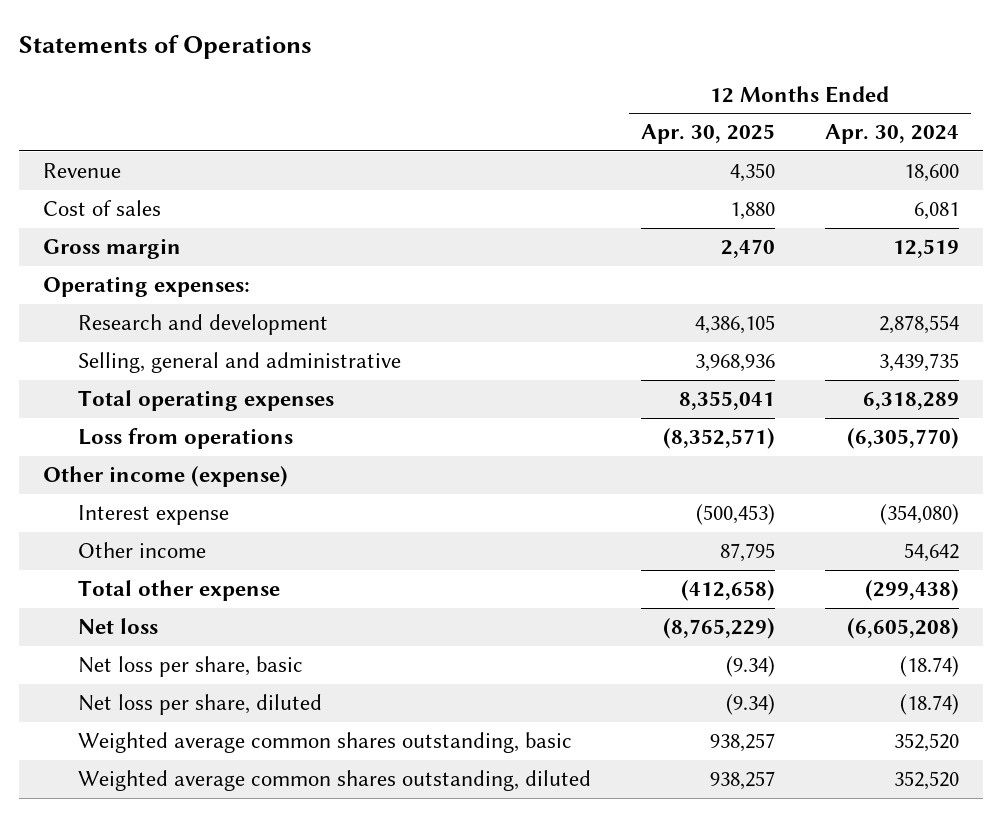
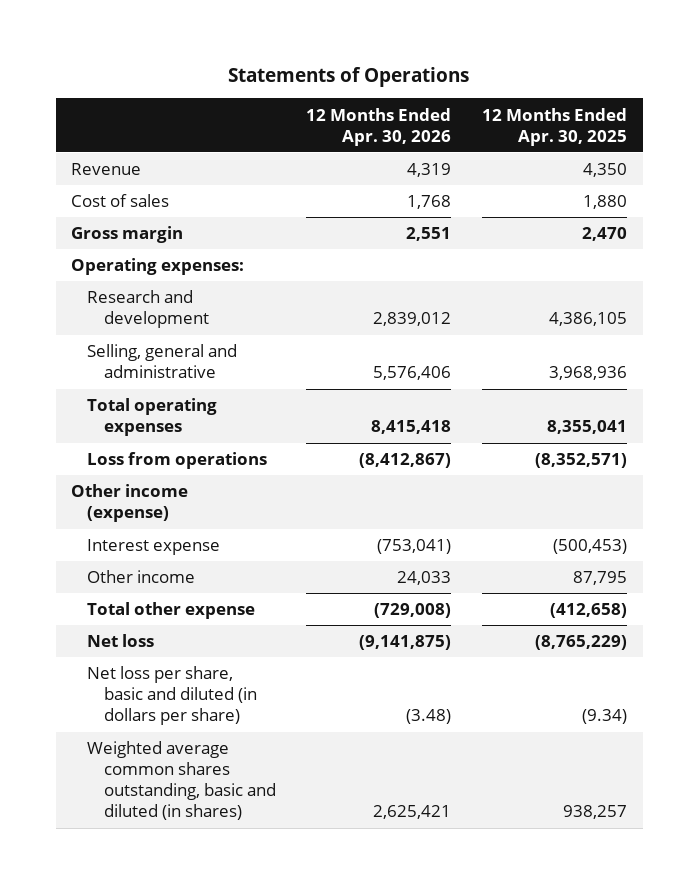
[824,124,959,145] Apr. 30, 2024 -> none
none -> [306,107,452,146] 12 Months Ended Apr. 30, 2026
[78,694,323,716] Net loss per share, diluted -> none
[78,770,592,792] Weighted average common shares outstanding, diluted -> none
[78,656,304,678] Net loss per share, basic -> [87,666,257,726] Net loss per share, basic and diluted (in dollars per share)
[78,732,573,754] Weighted average common shares outstanding, basic -> [87,741,276,821] Weighted average common shares outstanding, basic and diluted (in shares)

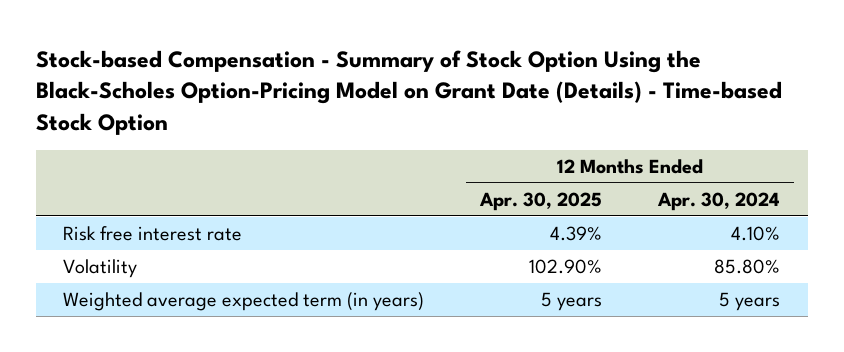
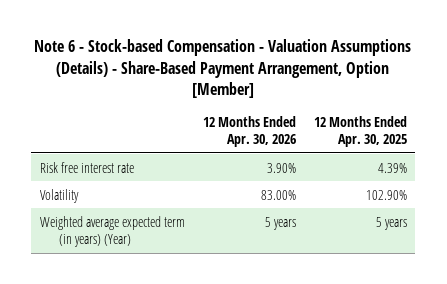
[35,49,782,135] Stock-based Compensation - Summary of Stock Option Using the Black-Scholes Option-Pricing Model on Grant Date (Details) - Time-based Stock Option -> [34,39,412,98] Note 6 - Stock-based Compensation - Valuation Assumptions (Details) - Share-Based Payment Arrangement, Option [Member]
[657,191,781,211] Apr. 30, 2024 -> none
none -> [202,115,296,148] 12 Months Ended Apr. 30, 2026
[63,292,425,312] Weighted average expected term (in years) -> [40,215,186,247] Weighted average expected term (in years) (Year)

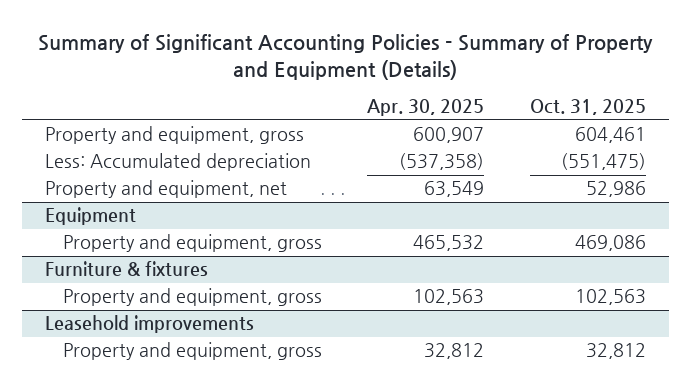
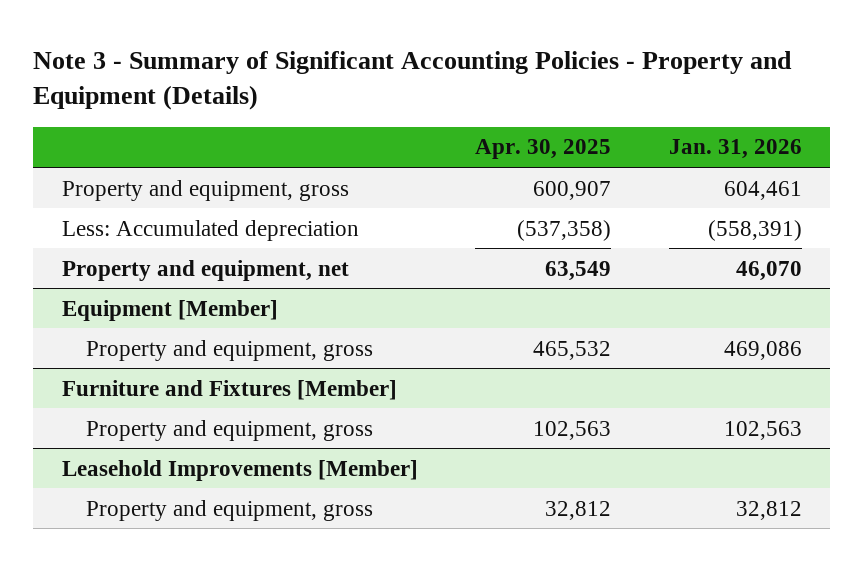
[38,33,654,80] Summary of Significant Accounting Policies - Summary of Property and Equipment (Details) -> [33,50,793,111] Note 3 - Summary of Significant Accounting Policies - Property and Equipment (Details)
[529,99,646,116] Oct. 31, 2025 -> none
none -> [668,139,802,160] Jan. 31, 2026
[44,207,136,226] Equipment -> [62,299,279,321] Equipment [Member]
[44,261,208,277] Furniture & fixtures -> [62,379,398,400] Furniture and Fixtures [Member]
[44,315,254,334] Leasehold improvements -> [62,459,419,481] Leasehold Improvements [Member]

